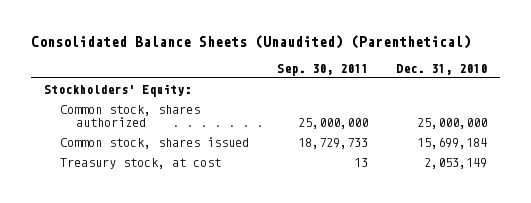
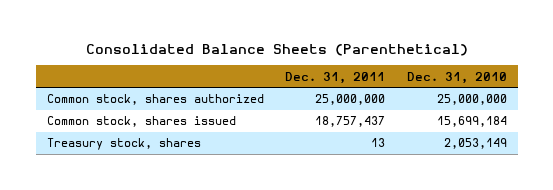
[30,35,471,50] Consolidated Balance Sheets (Unaudited) (Parenthetical) -> [85,43,468,56] Consolidated Balance Sheets (Parenthetical)
[277,63,369,76] Sep. 30, 2011 -> none
none -> [285,71,386,84] Dec. 31, 2011
[44,83,192,97] Stockholders' Equity: -> none
[60,157,222,169] Treasury stock, at cost -> [46,138,201,151] Treasury stock, shares

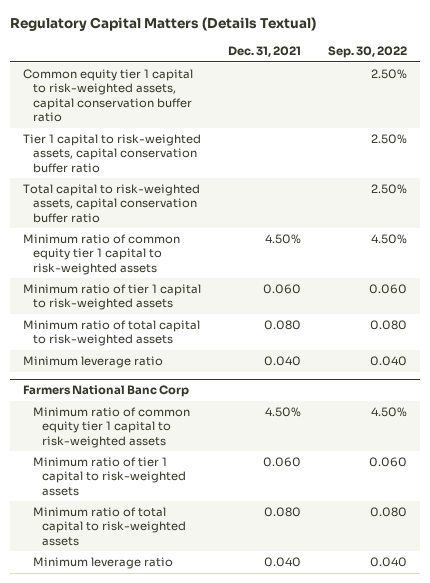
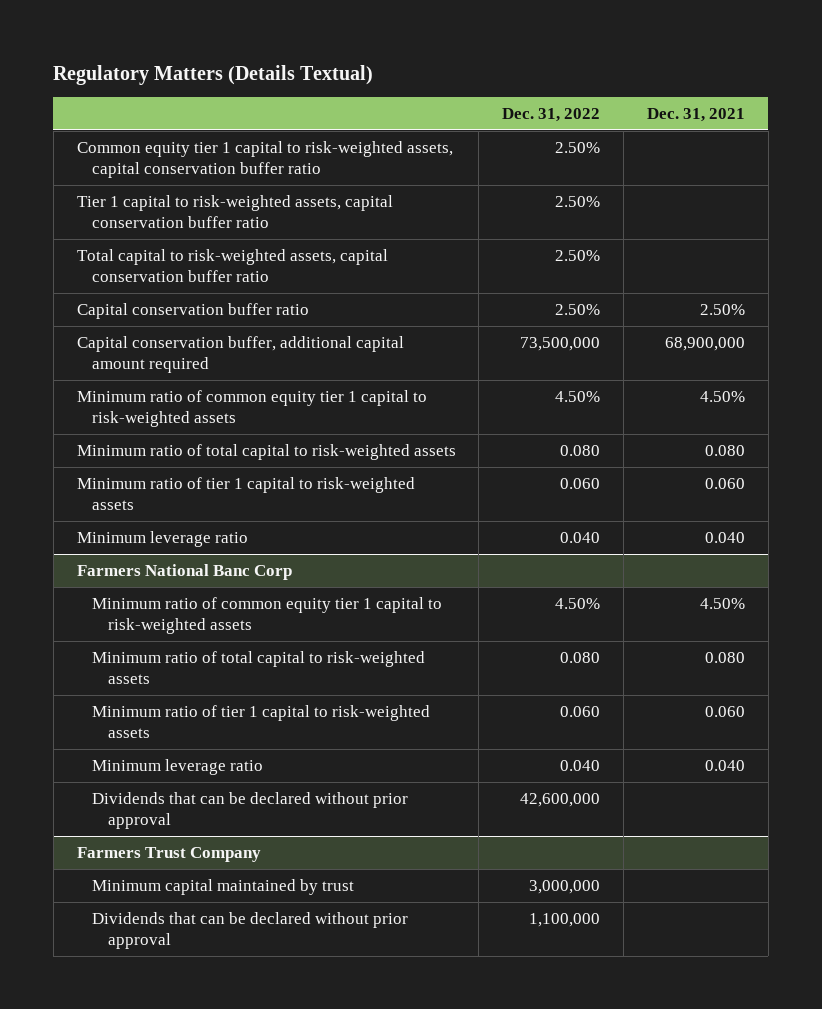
[9,16,316,31] Regulatory Capital Matters (Details Textual) -> [53,64,374,85] Regulatory Matters (Details Textual)
[327,45,407,58] Sep. 30, 2022 -> none
none -> [502,108,601,123] Dec. 31, 2022
none -> [76,303,309,320] Capital conservation buffer ratio
none -> [76,336,404,374] Capital conservation buffer, additional capital amount required
[23,284,202,311] Minimum ratio of tier 1 capital to risk-weighted assets -> [76,477,415,511] Minimum ratio of tier 1 capital to risk-weighted assets
[32,457,187,496] Minimum ratio of tier 1 capital to risk-weighted assets -> [92,705,431,739] Minimum ratio of tier 1 capital to risk-weighted assets
none -> [92,792,409,830] Dividends that can be declared without prior approval
none -> [76,847,261,863] Farmers Trust Company
none -> [92,879,355,896] Minimum capital maintained by trust
none -> [92,912,409,950] Dividends that can be declared without prior approval

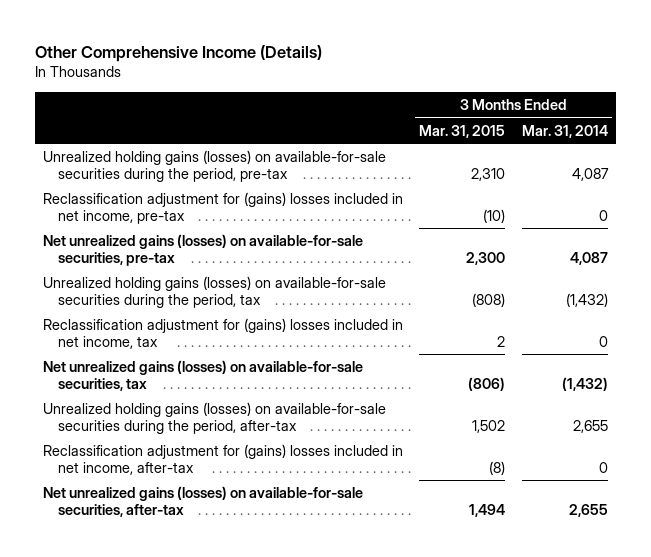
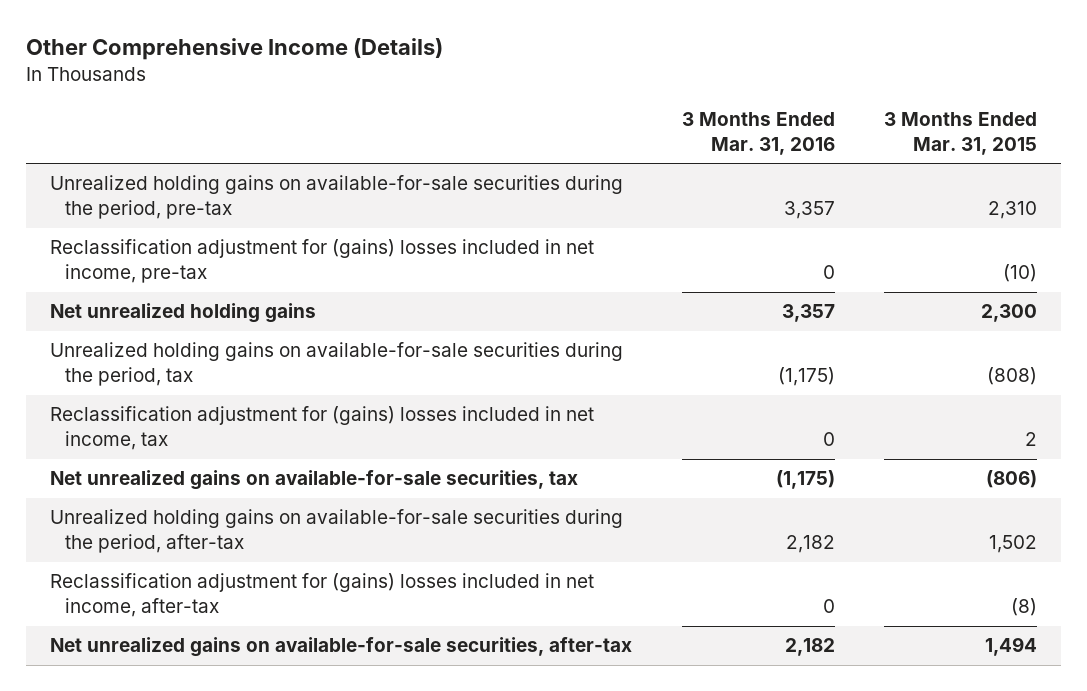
[521,124,608,138] Mar. 31, 2014 -> none
none -> [681,112,835,155] 3 Months Ended Mar. 31, 2016
[43,150,387,182] Unrealized holding gains (losses) on available-for-sale securities during the period, pre-tax -> [50,175,624,219] Unrealized holding gains on available-for-sale securities during the period, pre-tax
[43,234,364,266] Net unrealized gains (losses) on available-for-sale securities, pre-tax -> [50,303,317,324] Net unrealized holding gains
[43,276,387,308] Unrealized holding gains (losses) on available-for-sale securities during the period, tax -> [50,342,624,386] Unrealized holding gains on available-for-sale securities during the period, tax
[43,360,364,391] Net unrealized gains (losses) on available-for-sale securities, tax -> [50,470,579,491] Net unrealized gains on available-for-sale securities, tax
[43,402,387,434] Unrealized holding gains (losses) on available-for-sale securities during the period, after-tax -> [50,509,624,553] Unrealized holding gains on available-for-sale securities during the period, after-tax
[43,486,364,517] Net unrealized gains (losses) on available-for-sale securities, after-tax -> [50,637,633,658] Net unrealized gains on available-for-sale securities, after-tax

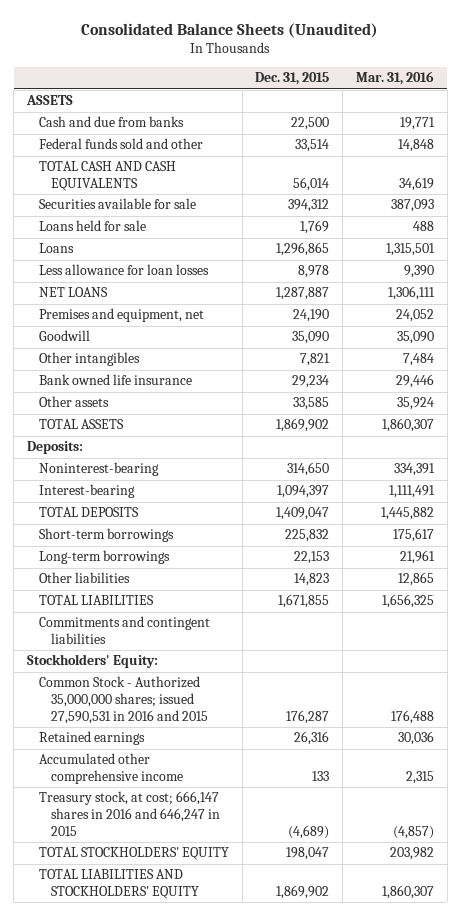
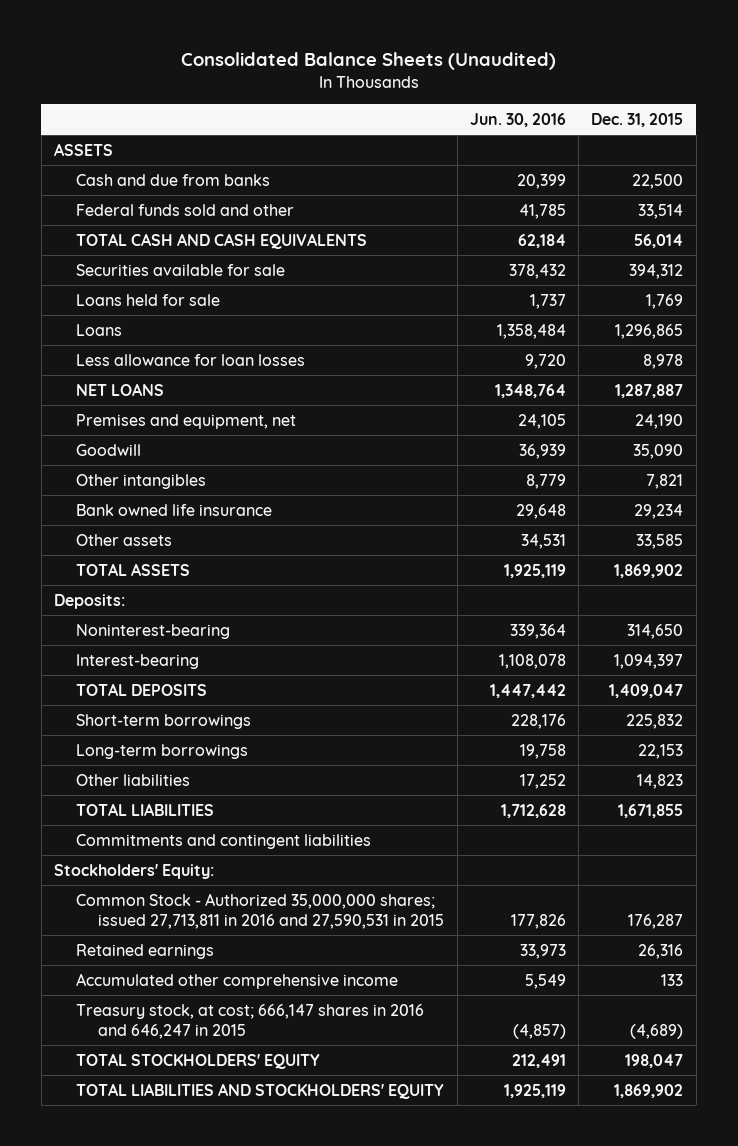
[355,71,434,86] Mar. 31, 2016 -> none
none -> [469,112,566,127] Jun. 30, 2016
[38,676,208,724] Common Stock - Authorized 35,000,000 shares; issued 27,590,531 in 2016 and 2015 -> [76,892,445,929] Common Stock - Authorized 35,000,000 shares; issued 27,713,811 in 2016 and 27,590,531 in 2015

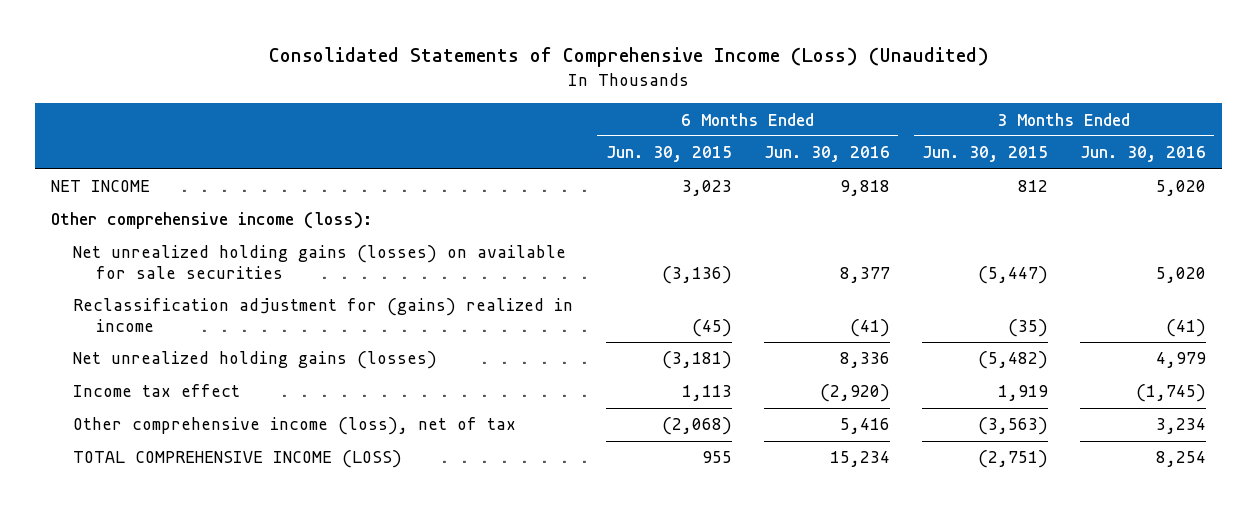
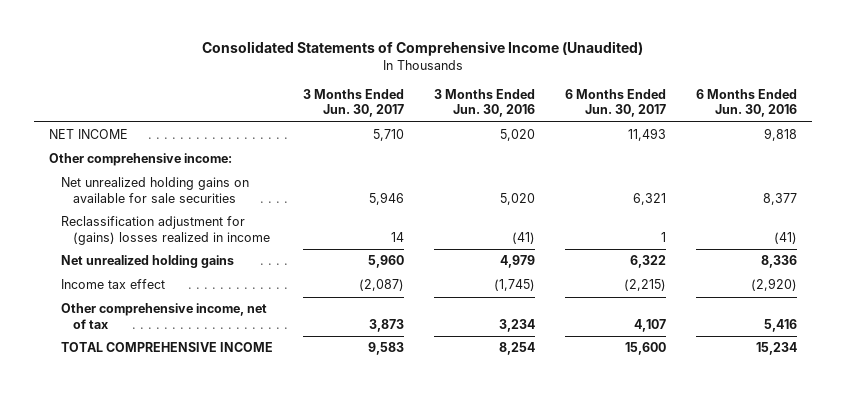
[268,47,989,68] Consolidated Statements of Comprehensive Income (Loss) (Unaudited) -> [202,41,644,57] Consolidated Statements of Comprehensive Income (Unaudited)
[605,146,732,163] Jun. 30, 2015 -> none
[922,146,1049,163] Jun. 30, 2015 -> none
none -> [303,88,405,118] 3 Months Ended Jun. 30, 2017
none -> [565,88,667,118] 6 Months Ended Jun. 30, 2017
[50,212,372,230] Other comprehensive income (loss): -> [49,153,233,167] Other comprehensive income:
[73,245,567,279] Net unrealized holding gains (losses) on available for sale securities -> [61,177,250,203] Net unrealized holding gains on available for sale securities
[73,298,574,332] Reclassification adjustment for (gains) realized in income -> [61,216,271,245] Reclassification adjustment for (gains) losses realized in income
[73,351,438,370] Net unrealized holding gains (losses) -> [61,255,235,269] Net unrealized holding gains
[73,417,517,436] Other comprehensive income (loss), net of tax -> [61,303,268,329] Other comprehensive income, net of tax
[73,450,403,469] TOTAL COMPREHENSIVE INCOME (LOSS) -> [61,342,274,353] TOTAL COMPREHENSIVE INCOME

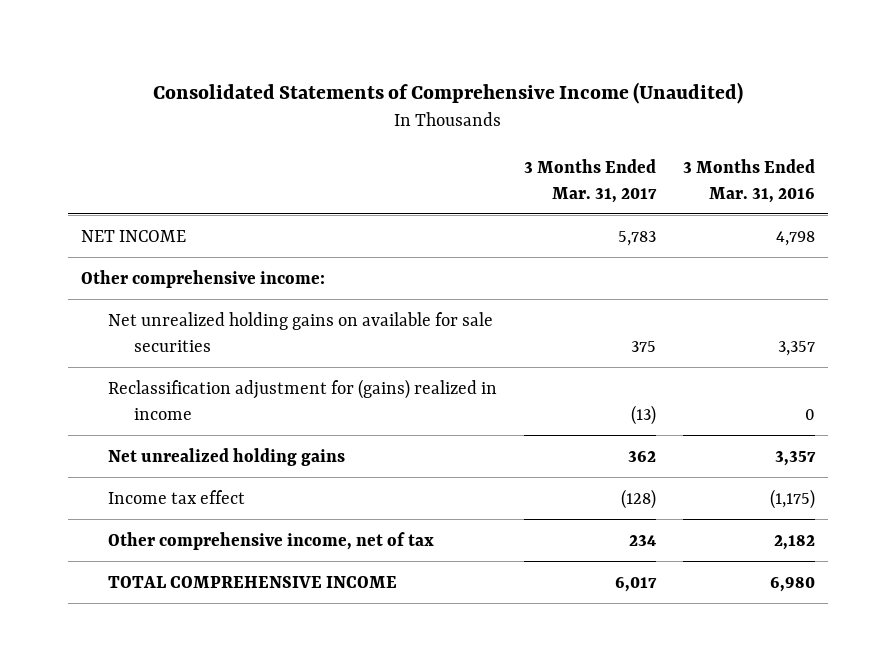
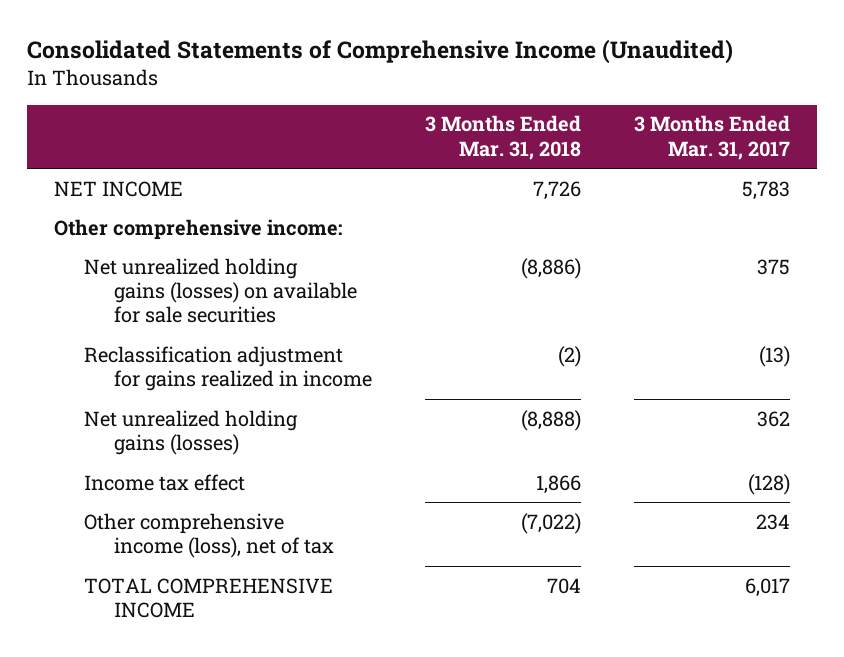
[682,158,815,203] 3 Months Ended Mar. 31, 2016 -> none
none -> [425,115,582,160] 3 Months Ended Mar. 31, 2018
[107,311,493,352] Net unrealized holding gains on available for sale securities -> [83,257,358,324] Net unrealized holding gains (losses) on available for sale securities
[107,378,497,420] Reclassification adjustment for (gains) realized in income -> [83,345,373,392] Reclassification adjustment for gains realized in income
[107,447,345,466] Net unrealized holding gains -> [83,409,298,456] Net unrealized holding gains (losses)
[107,531,434,550] Other comprehensive income, net of tax -> [83,512,335,559] Other comprehensive income (loss), net of tax

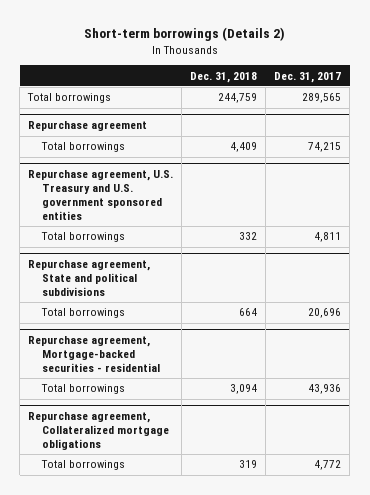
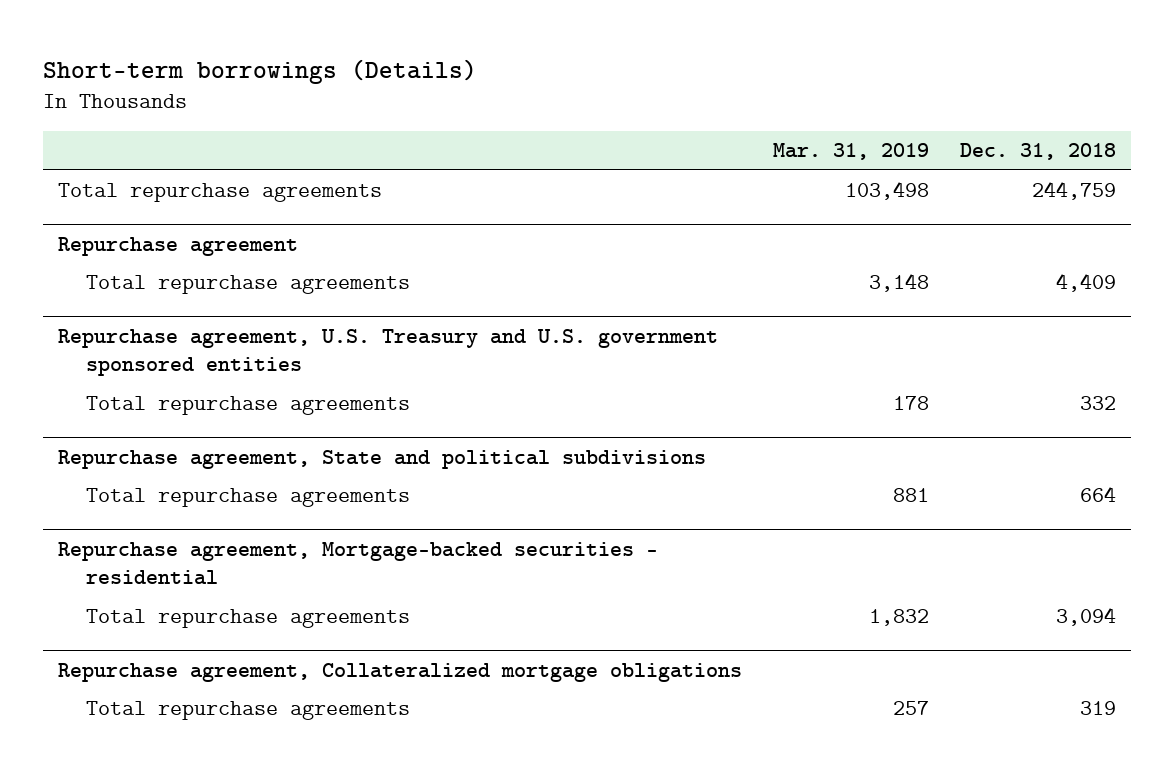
[83,26,285,41] Short-term borrowings (Details 2) -> [42,58,477,84] Short-term borrowings (Details)
[274,71,342,83] Dec. 31, 2017 -> none
none -> [773,143,930,161] Mar. 31, 2019
[27,93,112,104] Total borrowings -> [58,183,383,203] Total repurchase agreements
[40,142,125,153] Total borrowings -> [85,275,410,295] Total repurchase agreements
[40,232,125,243] Total borrowings -> [85,396,410,416] Total repurchase agreements
[40,308,125,319] Total borrowings -> [85,488,410,508] Total repurchase agreements
[40,384,125,395] Total borrowings -> [85,609,410,629] Total repurchase agreements
[40,460,125,471] Total borrowings -> [85,701,410,721] Total repurchase agreements

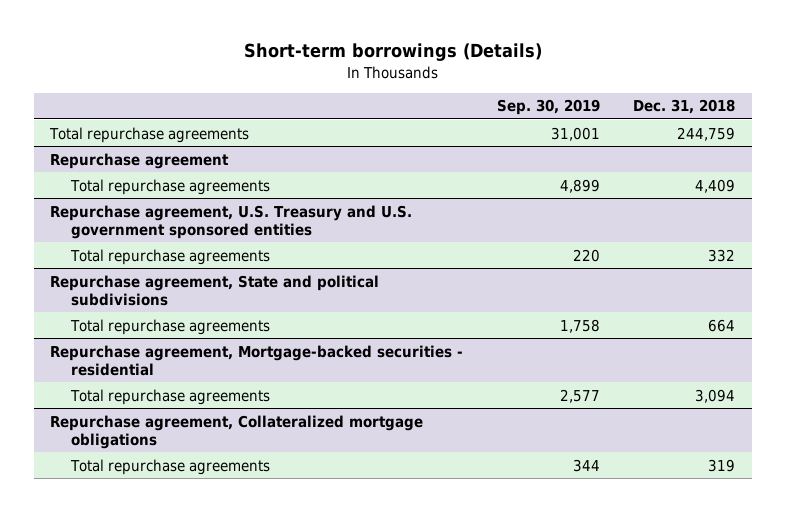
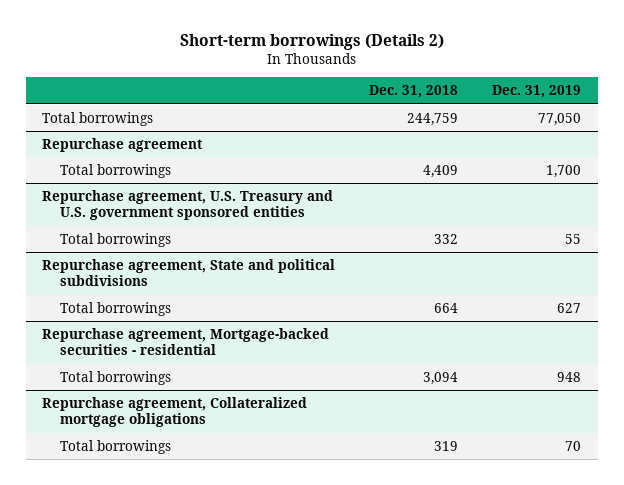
[243,43,542,62] Short-term borrowings (Details) -> [179,34,444,51] Short-term borrowings (Details 2)
[496,99,600,116] Sep. 30, 2019 -> none
none -> [492,85,582,99] Dec. 31, 2019
[49,126,250,143] Total repurchase agreements -> [42,112,154,127] Total borrowings
[69,178,270,195] Total repurchase agreements -> [59,164,171,179] Total borrowings
[69,248,270,265] Total repurchase agreements -> [59,233,171,248] Total borrowings
[69,318,270,335] Total repurchase agreements -> [59,302,171,317] Total borrowings
[69,388,270,405] Total repurchase agreements -> [59,371,171,386] Total borrowings
[69,458,270,475] Total repurchase agreements -> [59,440,171,455] Total borrowings

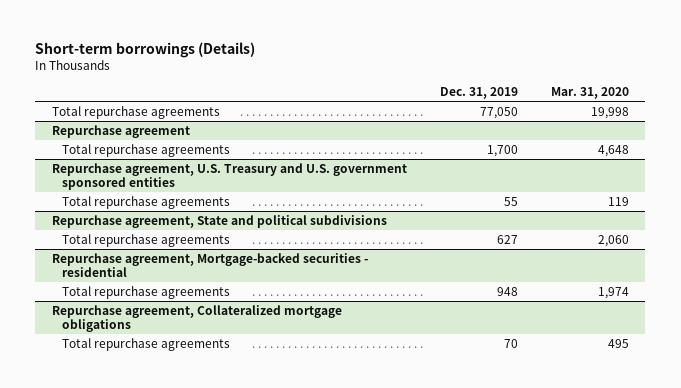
[179,34,444,51] Short-term borrowings (Details 2) -> [35,42,256,59] Short-term borrowings (Details)
[369,85,459,99] Dec. 31, 2018 -> none
none -> [550,87,629,100] Mar. 31, 2020
[42,112,154,127] Total borrowings -> [51,105,220,119] Total repurchase agreements
[59,164,171,179] Total borrowings -> [62,143,231,157] Total repurchase agreements
[59,233,171,248] Total borrowings -> [62,195,231,209] Total repurchase agreements
[59,302,171,317] Total borrowings -> [62,233,231,247] Total repurchase agreements
[59,371,171,386] Total borrowings -> [62,285,231,299] Total repurchase agreements
[59,440,171,455] Total borrowings -> [62,337,231,351] Total repurchase agreements

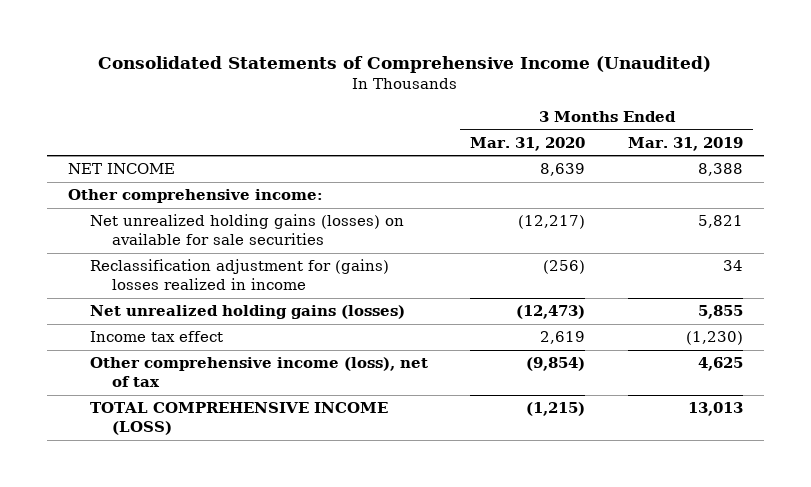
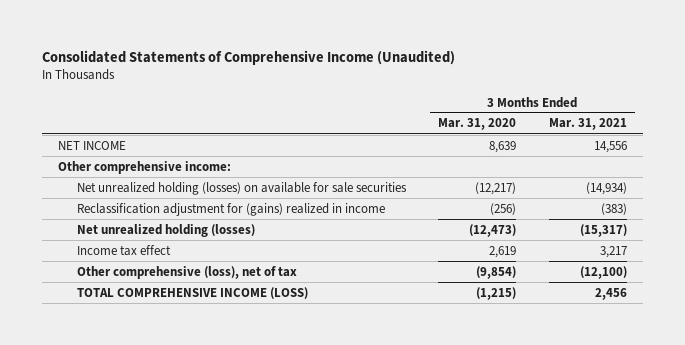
[627,136,743,151] Mar. 31, 2019 -> none
none -> [548,118,627,131] Mar. 31, 2021
[90,214,405,246] Net unrealized holding gains (losses) on available for sale securities -> [76,181,407,195] Net unrealized holding (losses) on available for sale securities
[90,259,390,291] Reclassification adjustment for (gains) losses realized in income -> [76,202,385,216] Reclassification adjustment for (gains) realized in income
[90,305,406,320] Net unrealized holding gains (losses) -> [76,223,255,237] Net unrealized holding (losses)
[90,357,429,388] Other comprehensive income (loss), net of tax -> [76,265,297,279] Other comprehensive (loss), net of tax

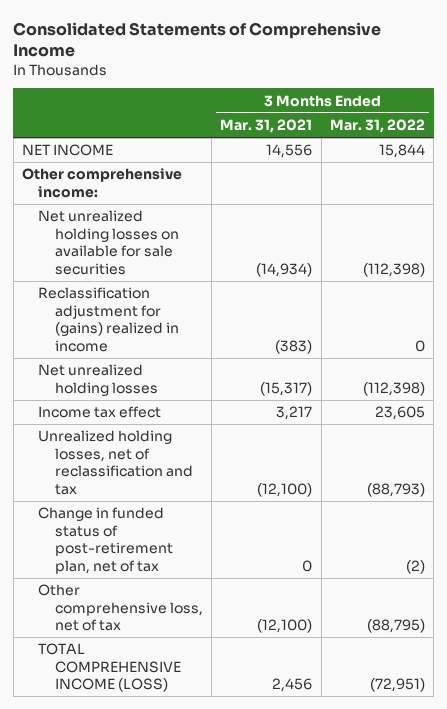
[42,50,456,66] Consolidated Statements of Comprehensive Income (Unaudited) -> [13,21,382,58] Consolidated Statements of Comprehensive Income
[438,118,517,131] Mar. 31, 2020 -> none
none -> [329,119,425,134] Mar. 31, 2022
[76,181,407,195] Net unrealized holding (losses) on available for sale securities -> [38,210,179,275] Net unrealized holding losses on available for sale securities
[76,223,255,237] Net unrealized holding (losses) -> [38,364,158,396] Net unrealized holding losses
none -> [38,430,193,495] Unrealized holding losses, net of reclassification and tax
none -> [38,507,173,574] Change in funded status of post-retirement plan, net of tax
[76,265,297,279] Other comprehensive (loss), net of tax -> [38,584,203,632] Other comprehensive loss, net of tax

